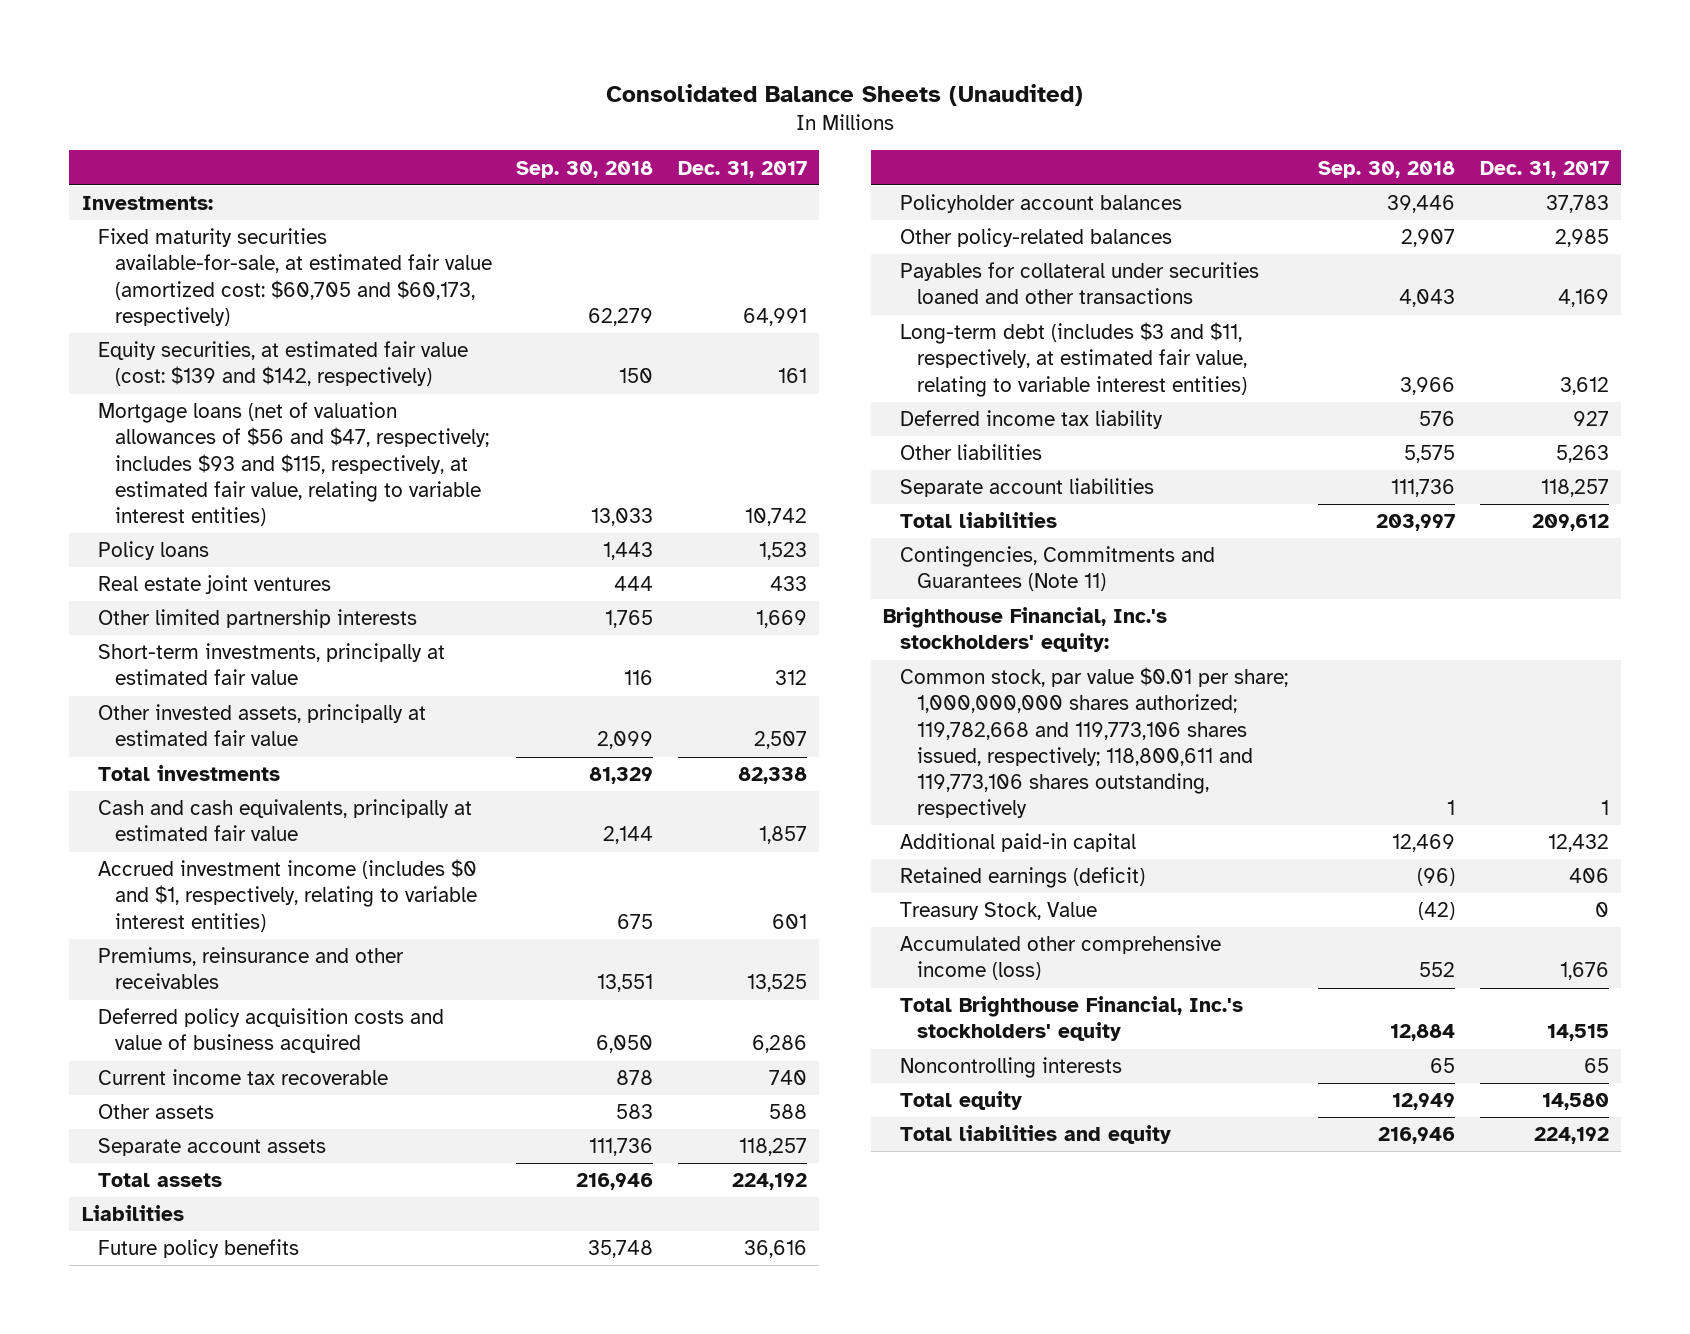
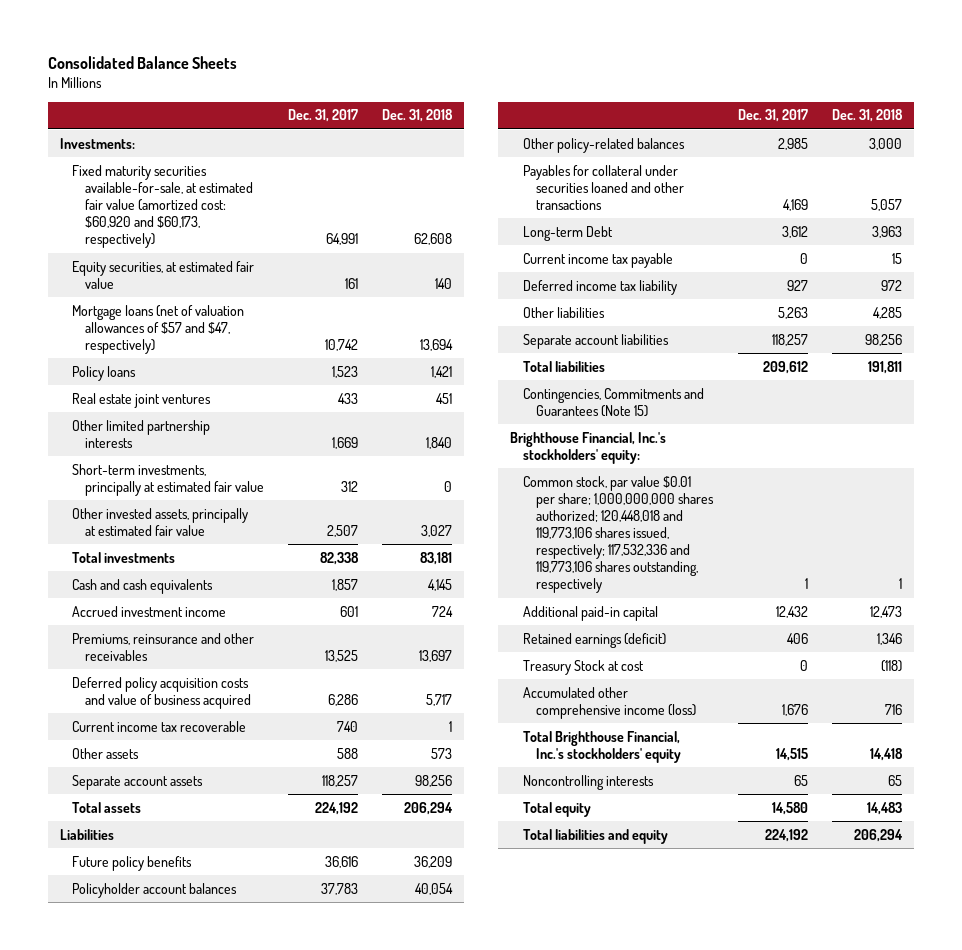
[606,83,1084,106] Consolidated Balance Sheets (Unaudited) -> [47,56,237,70] Consolidated Balance Sheets
[516,160,654,178] Sep. 30, 2018 -> none
none -> [381,109,453,123] Dec. 31, 2018
[98,228,492,326] Fixed maturity securities available-for-sale, at estimated fair value (amortized cost: $60,705 and $60,173, respectively) -> [72,164,254,249] Fixed maturity securities available-for-sale, at estimated fair value (amortized cost: $60,920 and $60,173, respectively)
[98,341,469,387] Equity securities, at estimated fair value (cost: $139 and $142, respectively) -> [72,260,255,289] Equity securities, at estimated fair value
[98,402,489,526] Mortgage loans (net of valuation allowances of $56 and $47, respectively; includes $93 and $115, respectively, at estimated fair value, relating to variable interest entities) -> [72,304,245,354] Mortgage loans (net of valuation allowances of $57 and $47, respectively)
[98,799,473,842] Cash and cash equivalents, principally at estimated fair value -> [72,578,214,594] Cash and cash equivalents
[98,859,478,932] Accrued investment income (includes $0 and $1, respectively, relating to variable interest entities) -> [72,605,227,617] Accrued investment income
[900,322,1247,397] Long-term debt (includes $3 and $11, respectively, at estimated fair value, relating to variable interest entities) -> [522,225,613,241] Long-term Debt
none -> [522,252,673,268] Current income tax payable
[900,546,1216,592] Contingencies, Commitments and Guarantees (Note 11) -> [522,387,704,417] Contingencies, Commitments and Guarantees (Note 15)
[900,667,1289,818] Common stock, par value $0.01 per share; 1,000,000,000 shares authorized; 119,782,668 and 119,773,106 shares issued, respectively; 118,800,611 and 119,773,106 shares outstanding, respectively -> [522,475,714,594] Common stock, par value $0.01 per share; 1,000,000,000 shares authorized; 120,448,018 and 119,773,106 shares issued, respectively; 117,532,336 and 119,773,106 shares outstanding, respectively
[900,902,1098,921] Treasury Stock, Value -> [522,659,644,675] Treasury Stock at cost

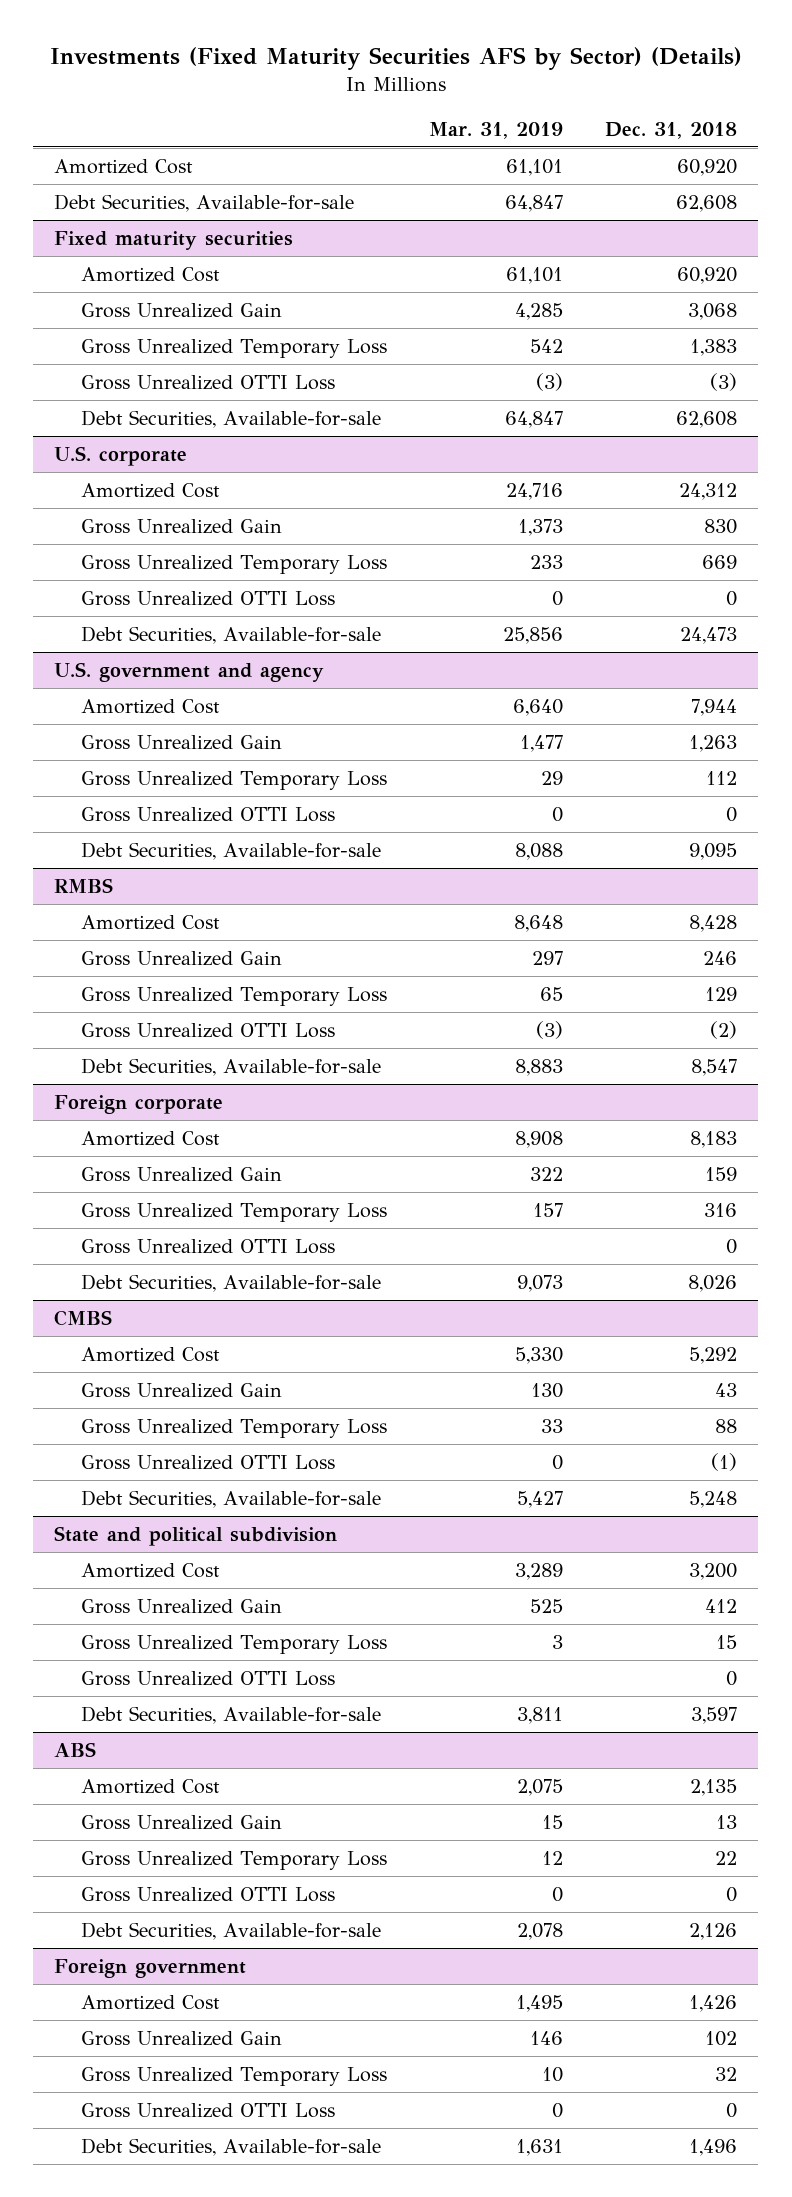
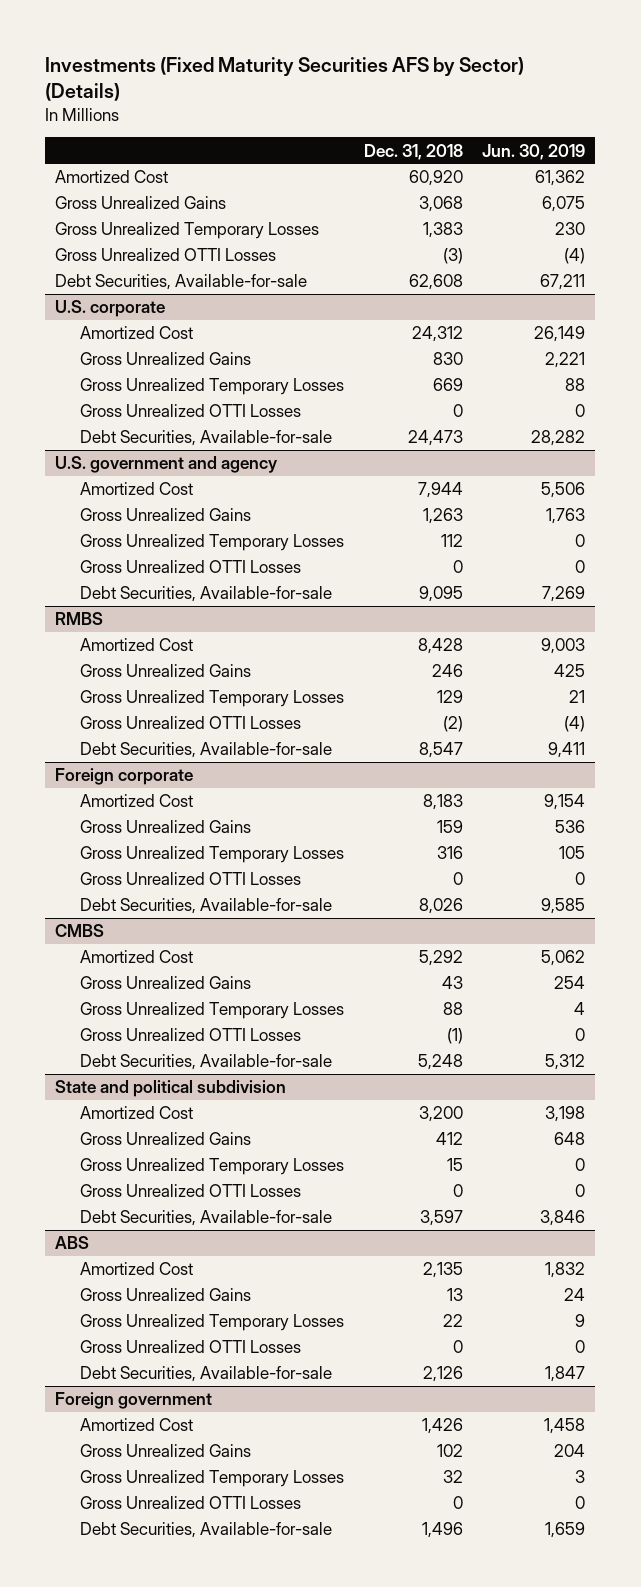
[429,121,564,139] Mar. 31, 2019 -> none
none -> [482,143,586,160] Jun. 30, 2019
[54,193,355,212] Debt Securities, Available-for-sale -> none
[54,230,294,250] Fixed maturity securities -> none
[80,266,220,282] Amortized Cost -> none
[80,302,282,318] Gross Unrealized Gain -> [55,196,227,210] Gross Unrealized Gains
[80,338,387,358] Gross Unrealized Temporary Loss -> [55,222,320,240] Gross Unrealized Temporary Losses
[80,374,335,390] Gross Unrealized OTTI Loss -> [55,248,277,262] Gross Unrealized OTTI Losses
[80,518,282,534] Gross Unrealized Gain -> [79,352,251,366] Gross Unrealized Gains
[80,554,387,574] Gross Unrealized Temporary Loss -> [79,378,344,396] Gross Unrealized Temporary Losses
[80,590,335,606] Gross Unrealized OTTI Loss -> [79,404,301,418] Gross Unrealized OTTI Losses
[80,734,282,750] Gross Unrealized Gain -> [79,508,251,522] Gross Unrealized Gains
[80,770,387,790] Gross Unrealized Temporary Loss -> [79,534,344,552] Gross Unrealized Temporary Losses
[80,806,335,822] Gross Unrealized OTTI Loss -> [79,560,301,574] Gross Unrealized OTTI Losses
[80,950,282,966] Gross Unrealized Gain -> [79,664,251,678] Gross Unrealized Gains
[80,986,387,1006] Gross Unrealized Temporary Loss -> [79,690,344,708] Gross Unrealized Temporary Losses
[80,1022,335,1038] Gross Unrealized OTTI Loss -> [79,716,301,730] Gross Unrealized OTTI Losses
[80,1166,282,1182] Gross Unrealized Gain -> [79,820,251,834] Gross Unrealized Gains
[80,1202,387,1222] Gross Unrealized Temporary Loss -> [79,846,344,864] Gross Unrealized Temporary Losses
[80,1238,335,1254] Gross Unrealized OTTI Loss -> [79,872,301,886] Gross Unrealized OTTI Losses
[80,1382,282,1398] Gross Unrealized Gain -> [79,976,251,990] Gross Unrealized Gains
[80,1418,387,1438] Gross Unrealized Temporary Loss -> [79,1002,344,1020] Gross Unrealized Temporary Losses
[80,1454,335,1470] Gross Unrealized OTTI Loss -> [79,1028,301,1042] Gross Unrealized OTTI Losses
[80,1598,282,1614] Gross Unrealized Gain -> [79,1132,251,1146] Gross Unrealized Gains
[80,1634,387,1654] Gross Unrealized Temporary Loss -> [79,1158,344,1176] Gross Unrealized Temporary Losses
[80,1670,335,1686] Gross Unrealized OTTI Loss -> [79,1184,301,1198] Gross Unrealized OTTI Losses
[80,1814,282,1830] Gross Unrealized Gain -> [79,1288,251,1302] Gross Unrealized Gains
[80,1850,387,1870] Gross Unrealized Temporary Loss -> [79,1314,344,1332] Gross Unrealized Temporary Losses
[80,1886,335,1902] Gross Unrealized OTTI Loss -> [79,1340,301,1354] Gross Unrealized OTTI Losses
[80,2030,282,2046] Gross Unrealized Gain -> [79,1444,251,1458] Gross Unrealized Gains
[80,2066,387,2086] Gross Unrealized Temporary Loss -> [79,1470,344,1488] Gross Unrealized Temporary Losses
[80,2102,335,2118] Gross Unrealized OTTI Loss -> [79,1496,301,1510] Gross Unrealized OTTI Losses

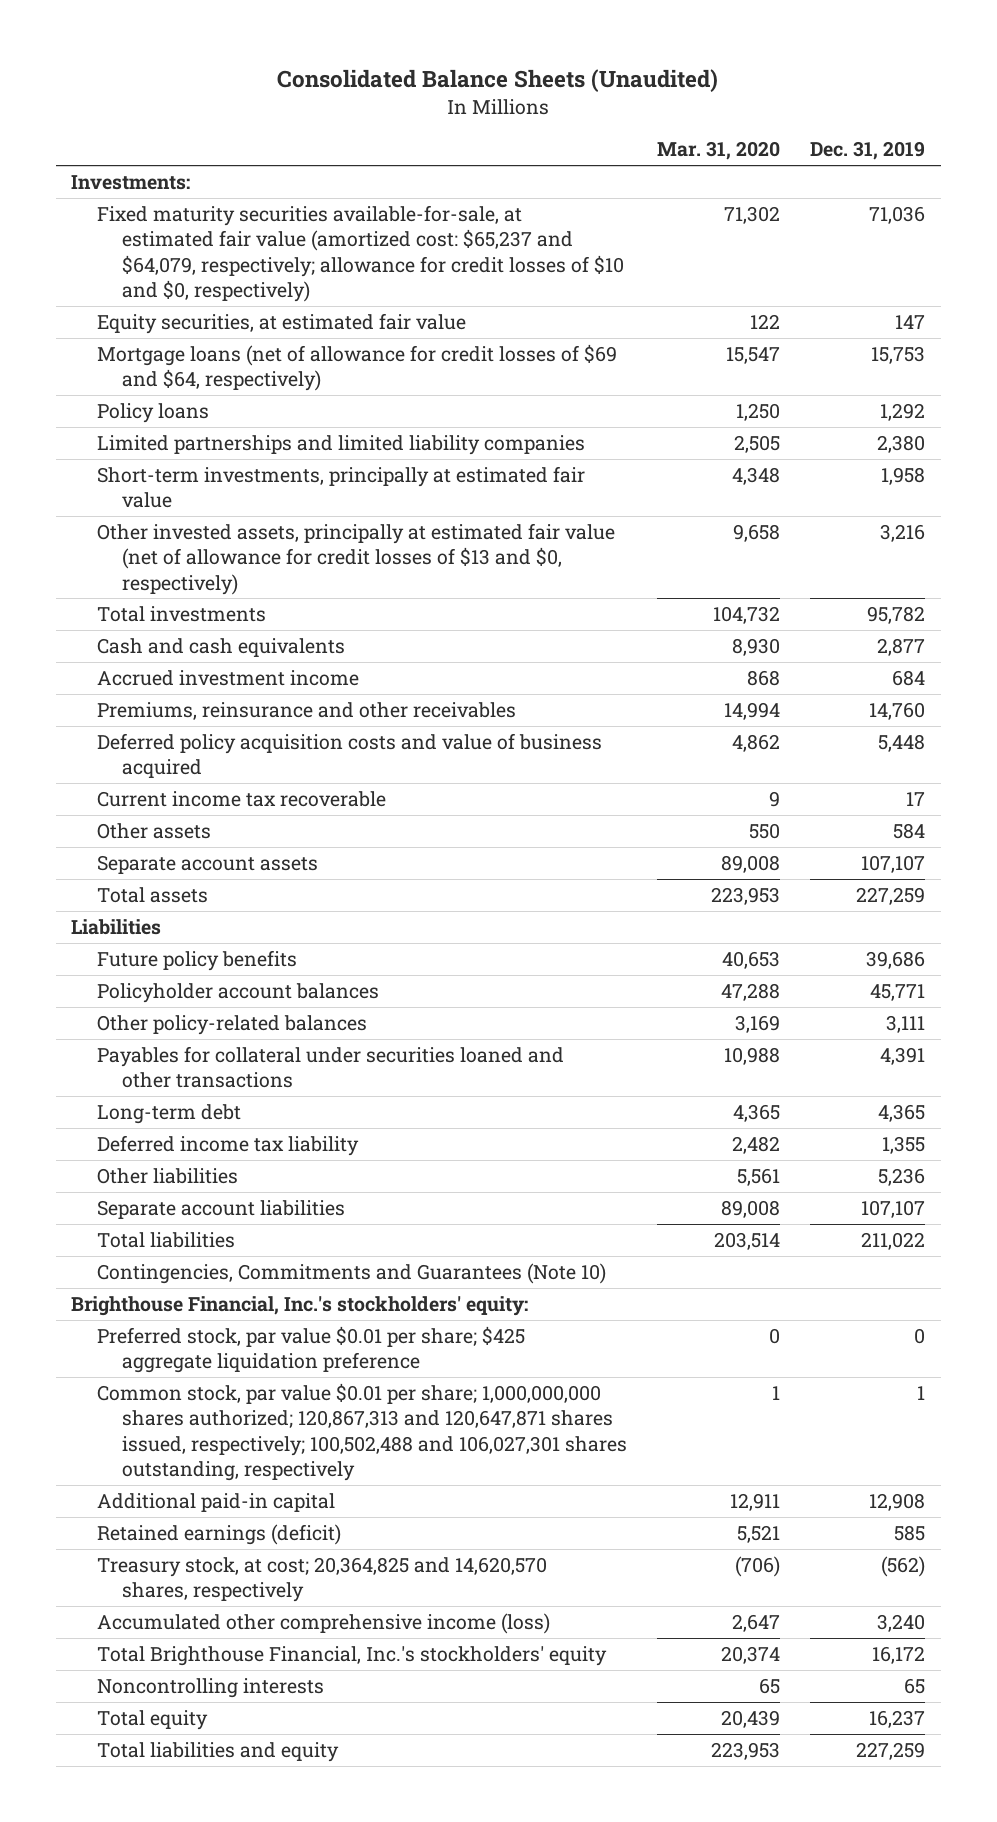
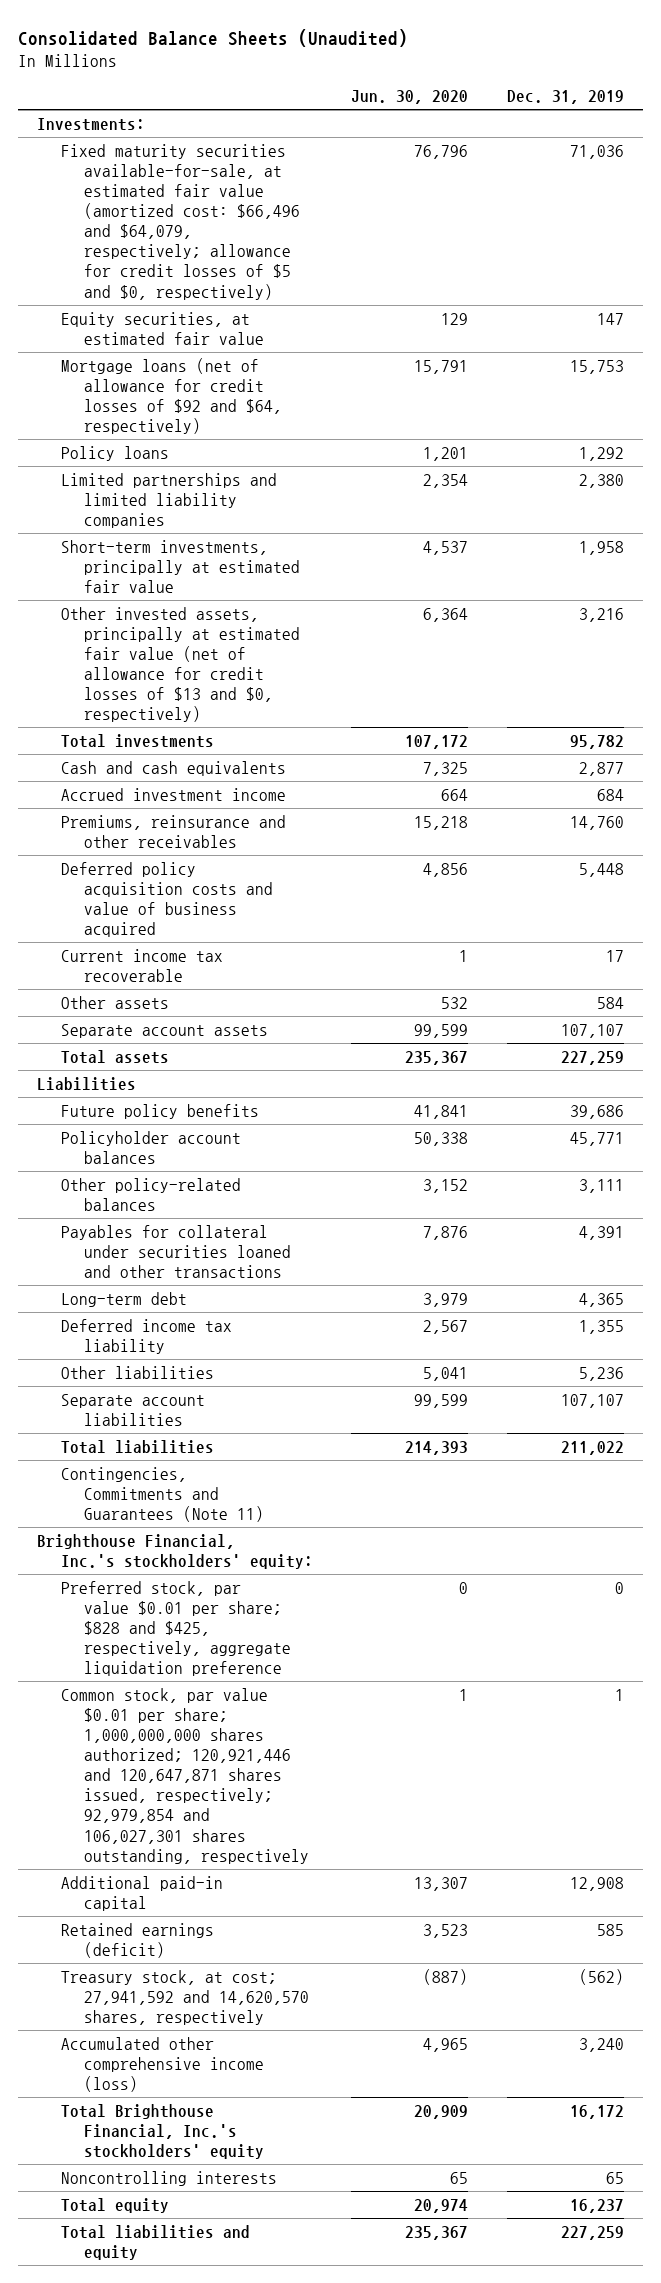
[657,141,781,161] Mar. 31, 2020 -> none
none -> [351,90,469,105] Jun. 30, 2020
[96,205,624,302] Fixed maturity securities available-for-sale, at estimated fair value (amortized cost: $65,237 and $64,079, respectively; allowance for credit losses of $10 and $0, respectively) -> [60,143,301,300] Fixed maturity securities available-for-sale, at estimated fair value (amortized cost: $66,496 and $64,079, respectively; allowance for credit losses of $5 and $0, respectively)
[96,344,617,392] Mortgage loans (net of allowance for credit losses of $69 and $64, respectively) -> [60,357,283,435] Mortgage loans (net of allowance for credit losses of $92 and $64, respectively)
[96,1263,606,1285] Contingencies, Commitments and Guarantees (Note 10) -> [60,1466,265,1522] Contingencies, Commitments and Guarantees (Note 11)
[96,1326,525,1374] Preferred stock, par value $0.01 per share; $425 aggregate liquidation preference -> [60,1580,292,1677] Preferred stock, par value $0.01 per share; $828 and $425, respectively, aggregate liquidation preference
[96,1383,627,1481] Common stock, par value $0.01 per share; 1,000,000,000 shares authorized; 120,867,313 and 120,647,871 shares issued, respectively; 100,502,488 and 106,027,301 shares outstanding, respectively -> [60,1687,310,1864] Common stock, par value $0.01 per share; 1,000,000,000 shares authorized; 120,921,446 and 120,647,871 shares issued, respectively; 92,979,854 and 106,027,301 shares outstanding, respectively
[96,1557,547,1603] Treasury stock, at cost; 20,364,825 and 14,620,570 shares, respectively -> [60,1969,310,2025] Treasury stock, at cost; 27,941,592 and 14,620,570 shares, respectively

